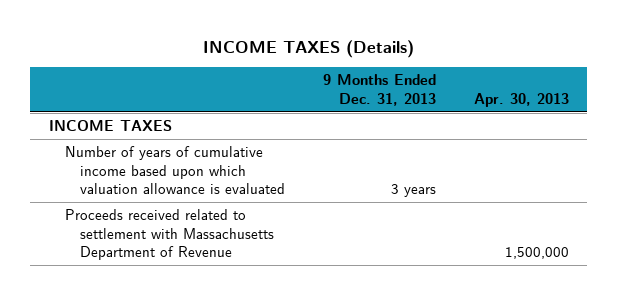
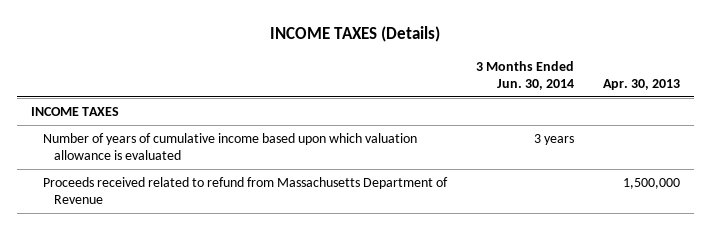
[322,74,436,107] 9 Months Ended Dec. 31, 2013 -> none
none -> [475,61,574,90] 3 Months Ended Jun. 30, 2014
[64,208,275,261] Proceeds received related to settlement with Massachusetts Department of Revenue -> [42,177,448,205] Proceeds received related to refund from Massachusetts Department of Revenue

